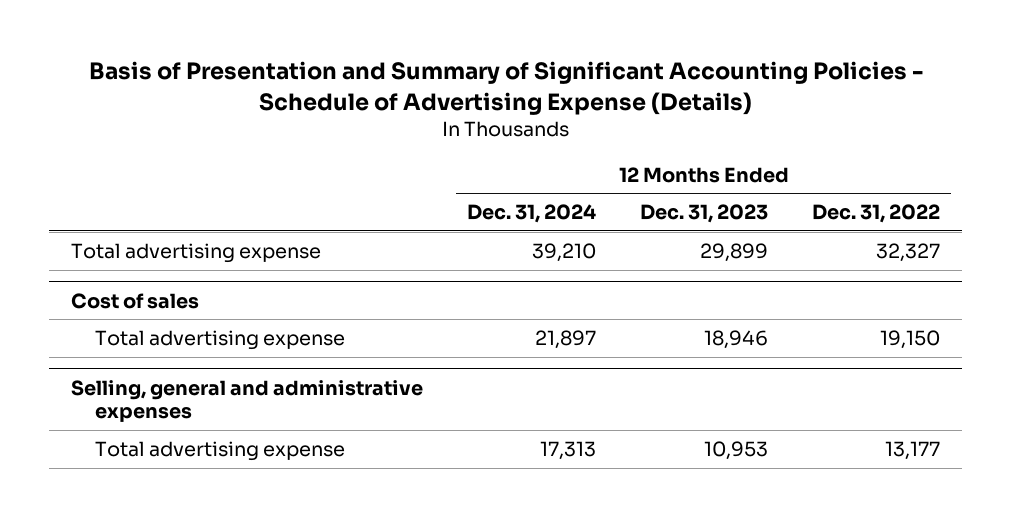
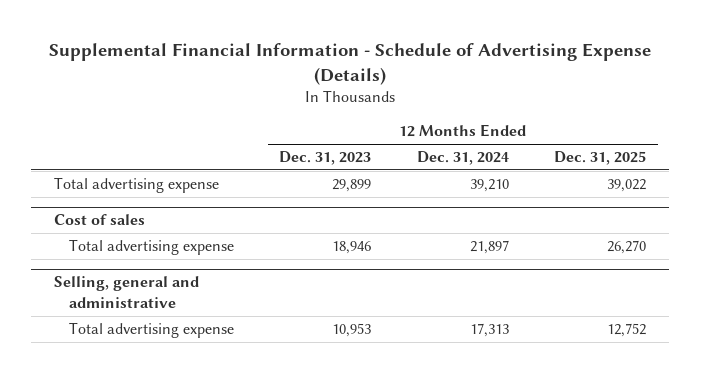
[88,61,923,115] Basis of Presentation and Summary of Significant Accounting Policies - Schedule of Advertising Expense (Details) -> [49,43,652,85] Supplemental Financial Information - Schedule of Advertising Expense (Details)
[812,204,941,224] Dec. 31, 2022 -> none
none -> [554,151,647,166] Dec. 31, 2025
[70,379,423,423] Selling, general and administrative expenses -> [54,276,200,308] Selling, general and administrative

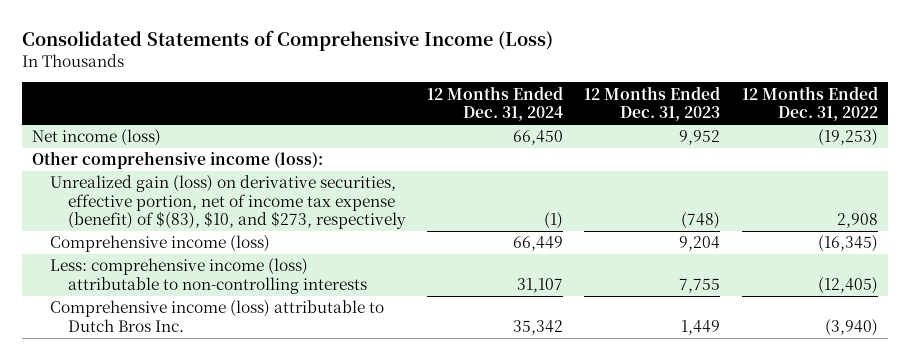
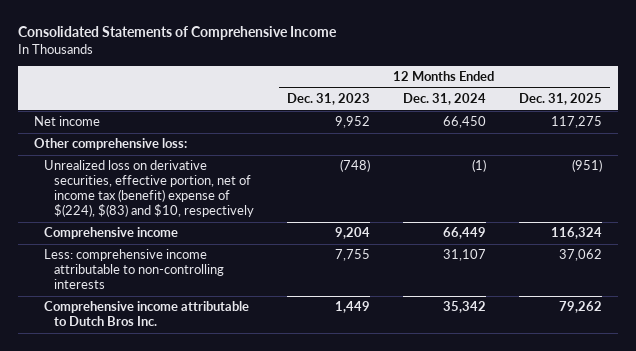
[21,29,553,51] Consolidated Statements of Comprehensive Income (Loss) -> [17,26,337,41] Consolidated Statements of Comprehensive Income
[741,85,878,122] 12 Months Ended Dec. 31, 2022 -> none
none -> [518,93,602,106] Dec. 31, 2025
[32,129,162,147] Net income (loss) -> [34,116,101,127] Net income
[32,151,324,170] Other comprehensive income (loss): -> [34,138,188,151] Other comprehensive loss:
[50,175,406,230] Unrealized gain (loss) on derivative securities, effective portion, net of income tax expense (benefit) of $(83), $10, and $273, respectively -> [44,160,255,218] Unrealized loss on derivative securities, effective portion, net of income tax (benefit) expense of $(224), $(83) and $10, respectively
[50,235,271,253] Comprehensive income (loss) -> [44,227,179,240] Comprehensive income
[50,258,367,294] Less: comprehensive income (loss) attributable to non-controlling interests -> [44,249,225,290] Less: comprehensive income attributable to non-controlling interests
[50,300,385,332] Comprehensive income (loss) attributable to Dutch Bros Inc. -> [44,301,250,327] Comprehensive income attributable to Dutch Bros Inc.

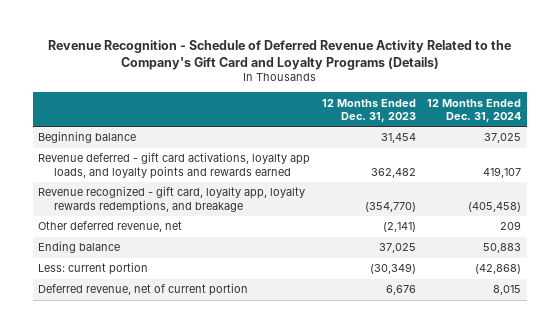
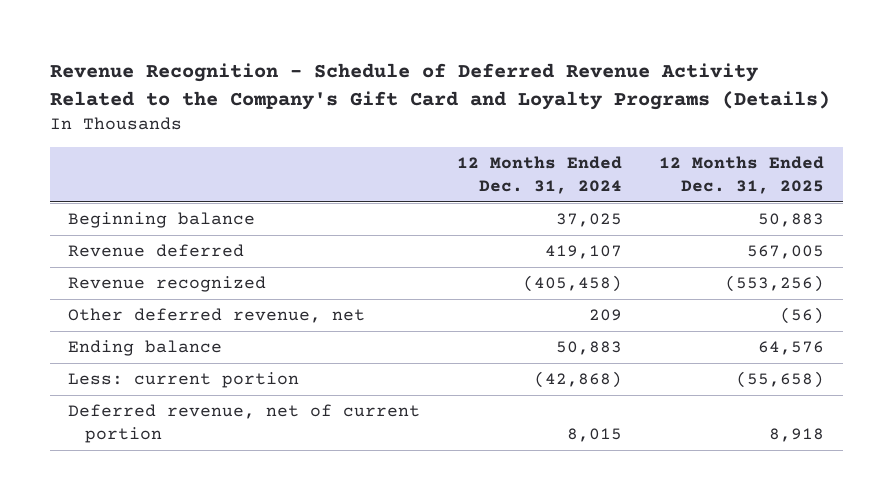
[321,98,416,122] 12 Months Ended Dec. 31, 2023 -> none
none -> [659,155,825,194] 12 Months Ended Dec. 31, 2025
[38,152,311,179] Revenue deferred - gift card activations, loyalty app loads, and loyalty points and rewards earned -> [68,244,245,258] Revenue deferred
[38,186,306,213] Revenue recognized - gift card, loyalty app, loyalty rewards redemptions, and breakage -> [68,276,267,293] Revenue recognized

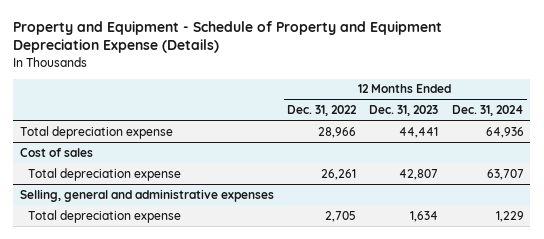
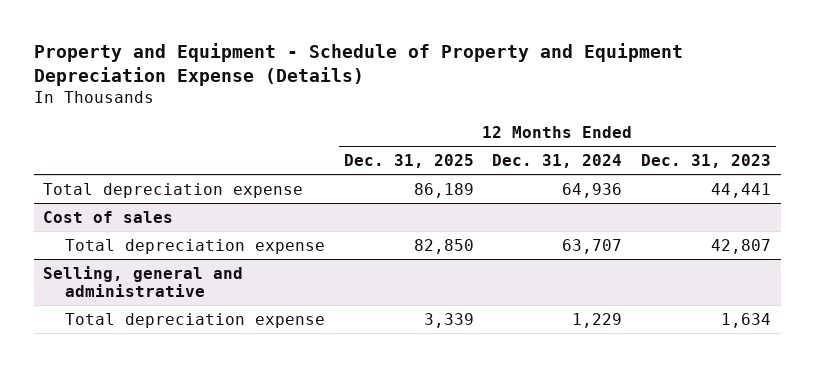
[287,105,358,117] Dec. 31, 2022 -> none
none -> [343,154,474,169] Dec. 31, 2025
[19,188,274,202] Selling, general and administrative expenses -> [43,265,244,297] Selling, general and administrative

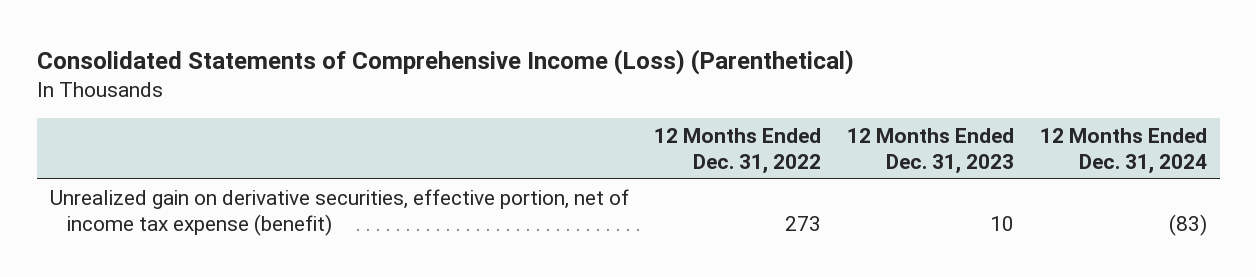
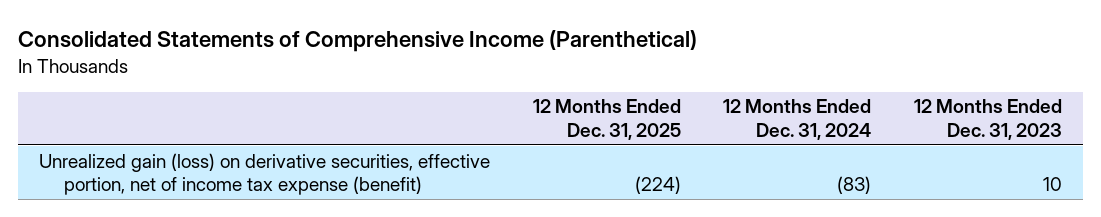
[36,49,854,76] Consolidated Statements of Comprehensive Income (Loss) (Parenthetical) -> [17,30,697,53] Consolidated Statements of Comprehensive Income (Parenthetical)
[654,127,822,175] 12 Months Ended Dec. 31, 2022 -> none
none -> [532,99,681,141] 12 Months Ended Dec. 31, 2025
[49,188,629,236] Unrealized gain on derivative securities, effective portion, net of income tax expense (benefit) -> [38,152,490,196] Unrealized gain (loss) on derivative securities, effective portion, net of income tax expense (benefit)

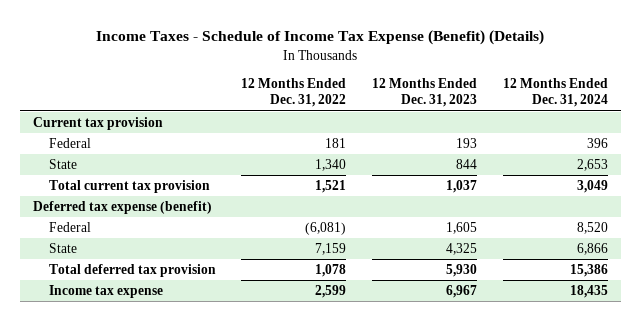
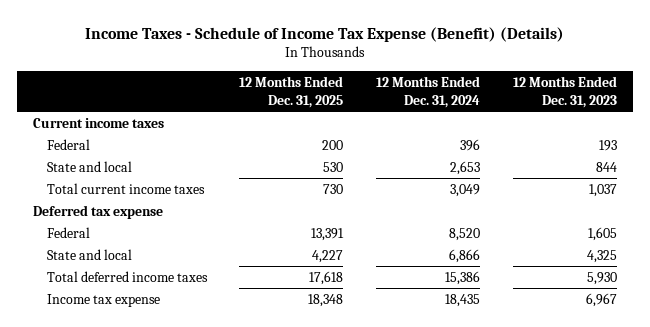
[241,78,347,108] 12 Months Ended Dec. 31, 2022 -> none
none -> [239,76,344,108] 12 Months Ended Dec. 31, 2025
[33,117,164,131] Current tax provision -> [33,117,165,128] Current income taxes
[48,159,77,170] State -> [46,160,132,172] State and local
[48,180,210,194] Total current tax provision -> [46,182,205,194] Total current income taxes
[33,201,213,215] Deferred tax expense (benefit) -> [33,204,164,219] Deferred tax expense
[48,243,77,254] State -> [46,248,132,260] State and local
[48,264,216,278] Total deferred tax provision -> [46,270,208,282] Total deferred income taxes

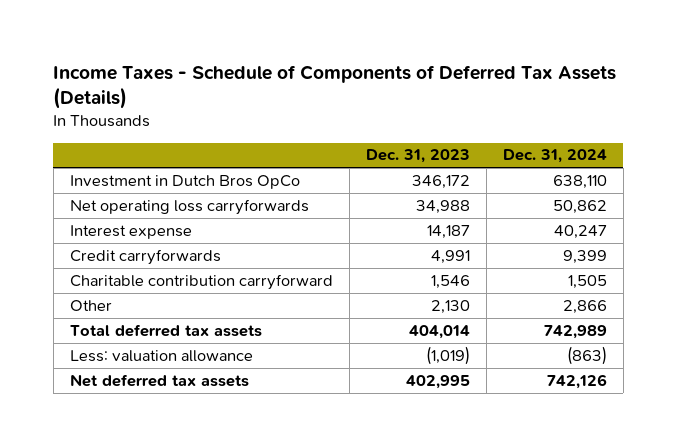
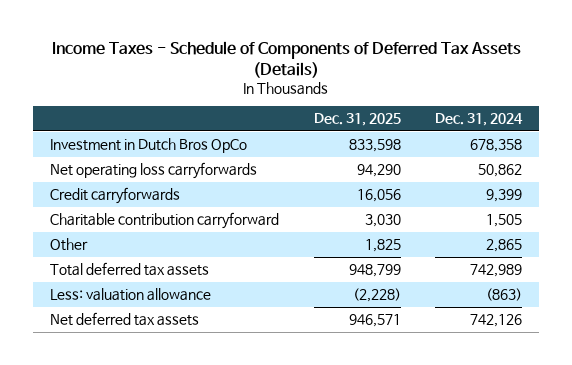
[365,149,470,164] Dec. 31, 2023 -> none
none -> [313,113,401,127] Dec. 31, 2025
[552,174,607,189] 638,110 -> [470,139,523,153] 678,358
[69,224,192,239] Interest expense -> none
[562,299,607,314] 2,866 -> [486,239,523,253] 2,865

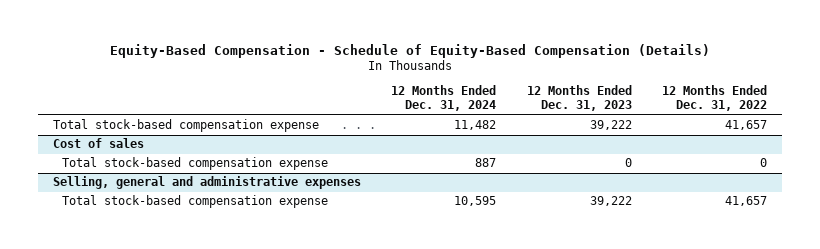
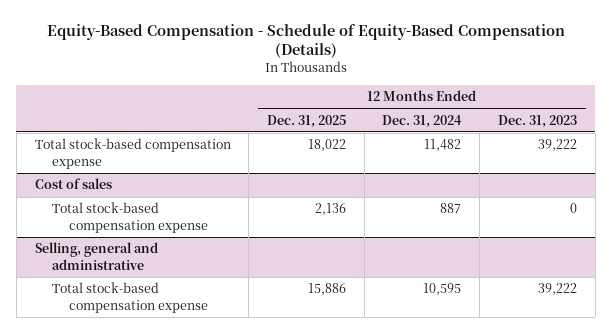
[661,85,767,112] 12 Months Ended Dec. 31, 2022 -> none
none -> [266,114,346,128] Dec. 31, 2025
[52,176,361,190] Selling, general and administrative expenses -> [34,242,158,270] Selling, general and administrative

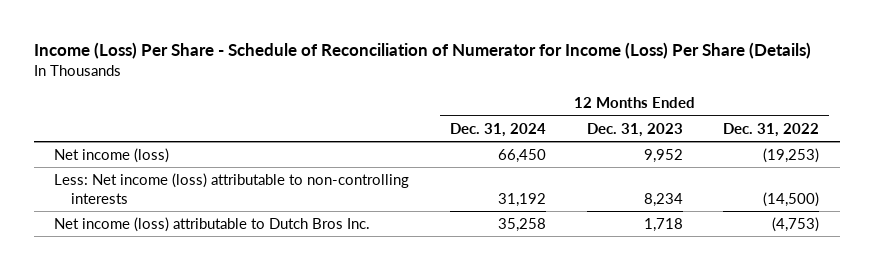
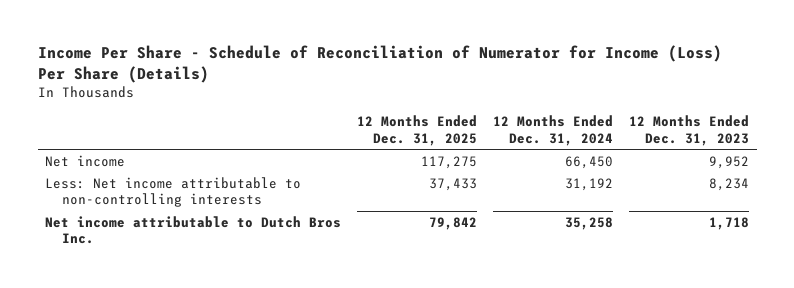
[33,42,811,60] Income (Loss) Per Share - Schedule of Reconciliation of Numerator for Income (Loss) Per Share (Details) -> [37,45,722,84] Income Per Share - Schedule of Reconciliation of Numerator for Income (Loss) Per Share (Details)
[723,122,820,137] Dec. 31, 2022 -> none
none -> [357,115,478,147] 12 Months Ended Dec. 31, 2025
[54,147,170,163] Net income (loss) -> [45,154,126,167] Net income
[54,172,410,204] Less: Net income (loss) attributable to non-controlling interests -> [45,176,302,208] Less: Net income attributable to non-controlling interests
[54,216,371,232] Net income (loss) attributable to Dutch Bros Inc. -> [45,215,342,245] Net income attributable to Dutch Bros Inc.

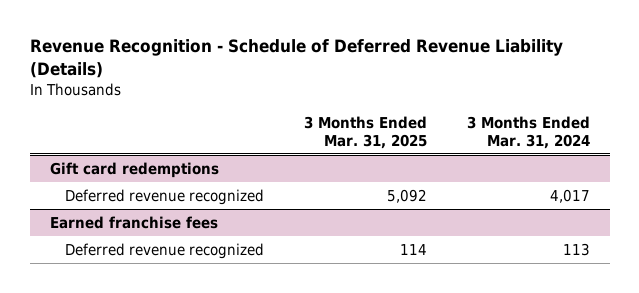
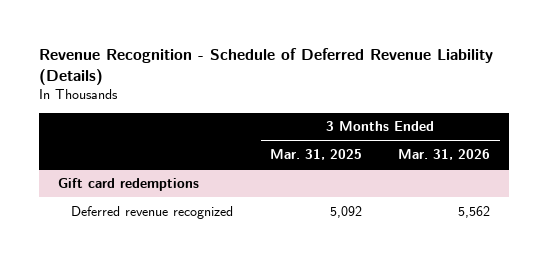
[466,116,590,149] 3 Months Ended Mar. 31, 2024 -> none
none -> [398,148,491,160] Mar. 31, 2026
[49,215,218,229] Earned franchise fees -> none
[65,242,265,259] Deferred revenue recognized -> none

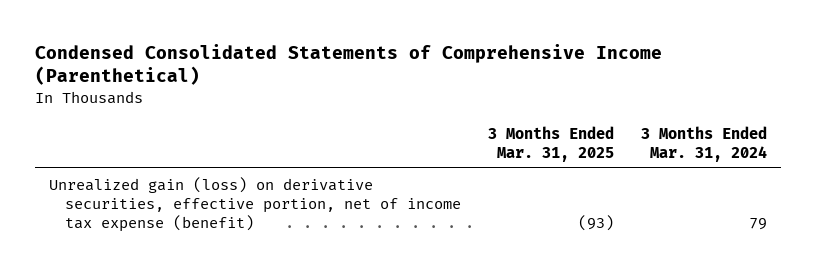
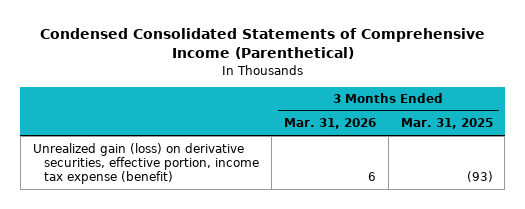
[640,125,767,162] 3 Months Ended Mar. 31, 2024 -> none
none -> [284,118,377,130] Mar. 31, 2026
[48,176,461,232] Unrealized gain (loss) on derivative securities, effective portion, net of income tax expense (benefit) -> [32,142,260,185] Unrealized gain (loss) on derivative securities, effective portion, income tax expense (benefit)

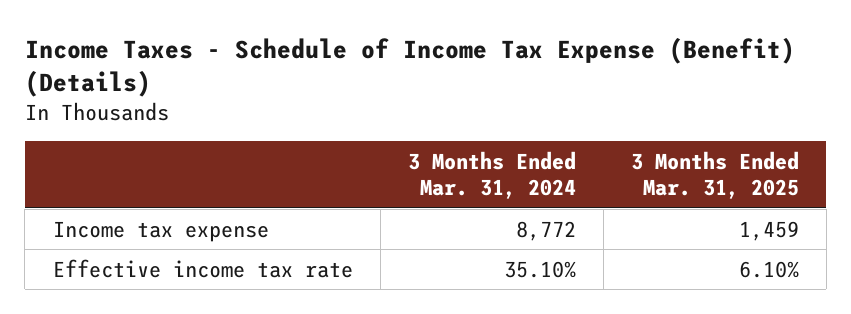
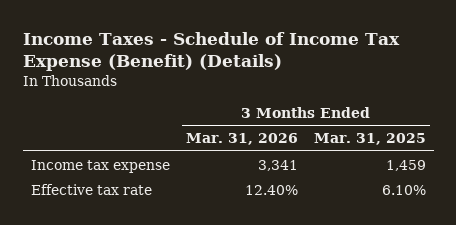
[407,150,576,199] 3 Months Ended Mar. 31, 2024 -> none
none -> [185,133,298,146] Mar. 31, 2026
[52,258,353,278] Effective income tax rate -> [30,183,152,195] Effective tax rate

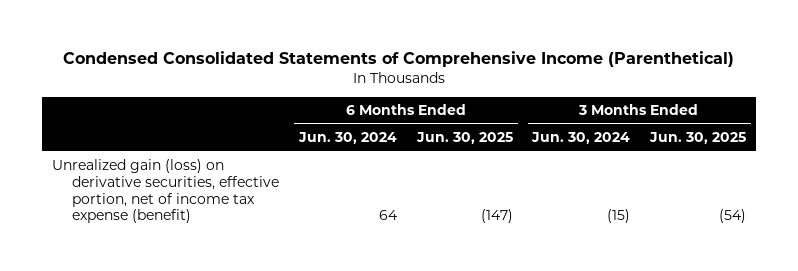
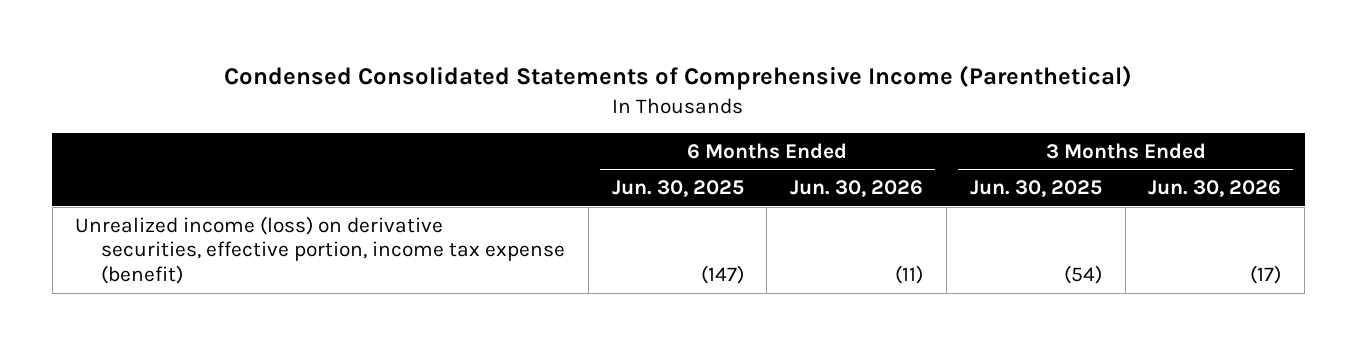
[297,132,397,145] Jun. 30, 2024 -> none
[531,132,631,145] Jun. 30, 2024 -> none
none -> [790,180,924,198] Jun. 30, 2026
none -> [1148,180,1282,198] Jun. 30, 2026
[52,159,279,224] Unrealized gain (loss) on derivative securities, effective portion, net of income tax expense (benefit) -> [75,215,566,285] Unrealized income (loss) on derivative securities, effective portion, income tax expense (benefit)

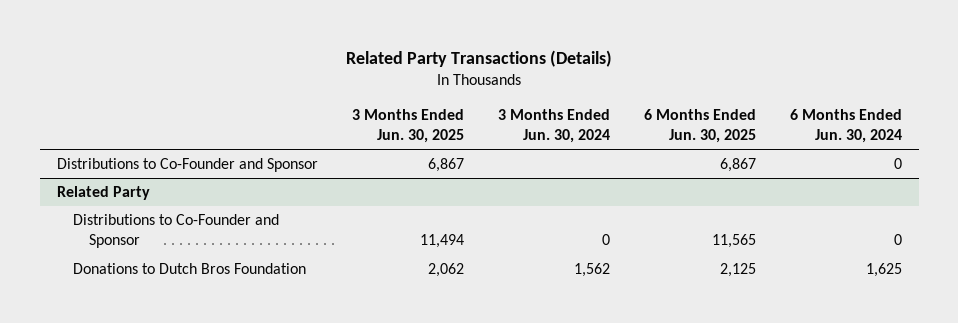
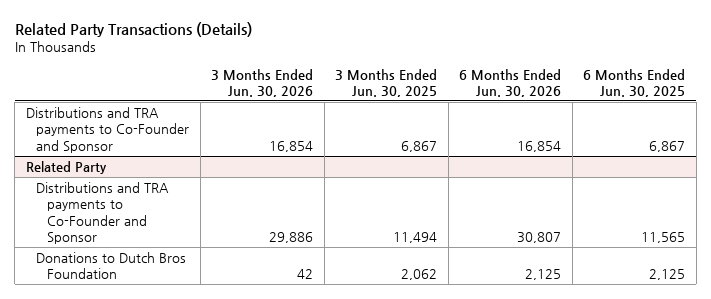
[497,109,610,144] 3 Months Ended Jun. 30, 2024 -> none
[789,109,902,144] 6 Months Ended Jun. 30, 2024 -> none
none -> [211,68,314,97] 3 Months Ended Jun. 30, 2026
none -> [459,68,562,97] 6 Months Ended Jun. 30, 2026
[56,158,318,173] Distributions to Co-Founder and Sponsor -> [25,106,190,153] Distributions and TRA payments to Co-Founder and Sponsor
[72,214,279,249] Distributions to Co-Founder and Sponsor -> [36,181,170,244] Distributions and TRA payments to Co-Founder and Sponsor

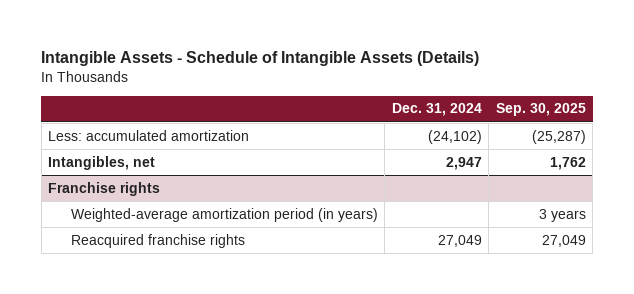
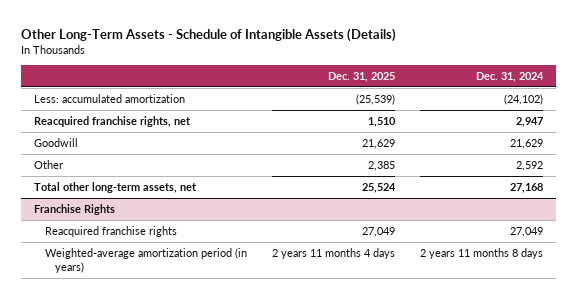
[41,50,480,66] Intangible Assets - Schedule of Intangible Assets (Details) -> [21,27,397,42] Other Long-Term Assets - Schedule of Intangible Assets (Details)
[495,103,586,117] Sep. 30, 2025 -> none
none -> [328,71,396,82] Dec. 31, 2025
[70,207,378,222] Weighted-average amortization period (in years) -> none
[48,155,156,170] Intangibles, net -> [34,116,192,128] Reacquired franchise rights, net
none -> [34,138,79,148] Goodwill
none -> [34,160,64,170] Other
none -> [34,182,198,194] Total other long-term assets, net
[48,181,161,196] Franchise rights -> [34,204,116,216] Franchise Rights
none -> [44,248,247,274] Weighted-average amortization period (in years)

